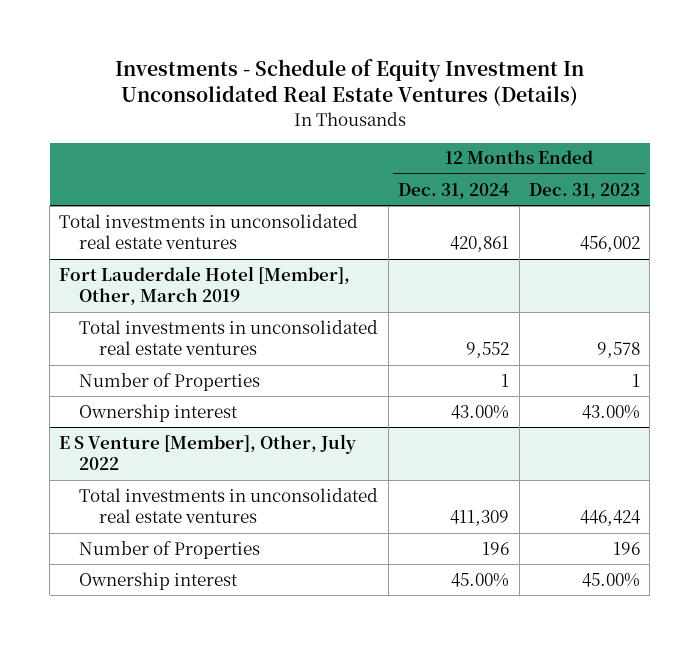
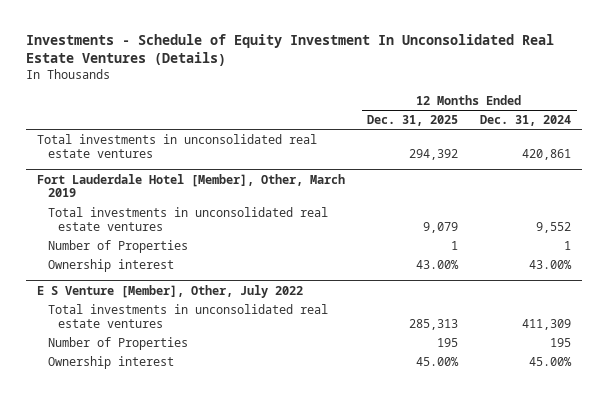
[529,182,641,199] Dec. 31, 2023 -> none
none -> [367,114,459,126] Dec. 31, 2025
[482,541,510,555] 196 -> [550,337,572,347] 195

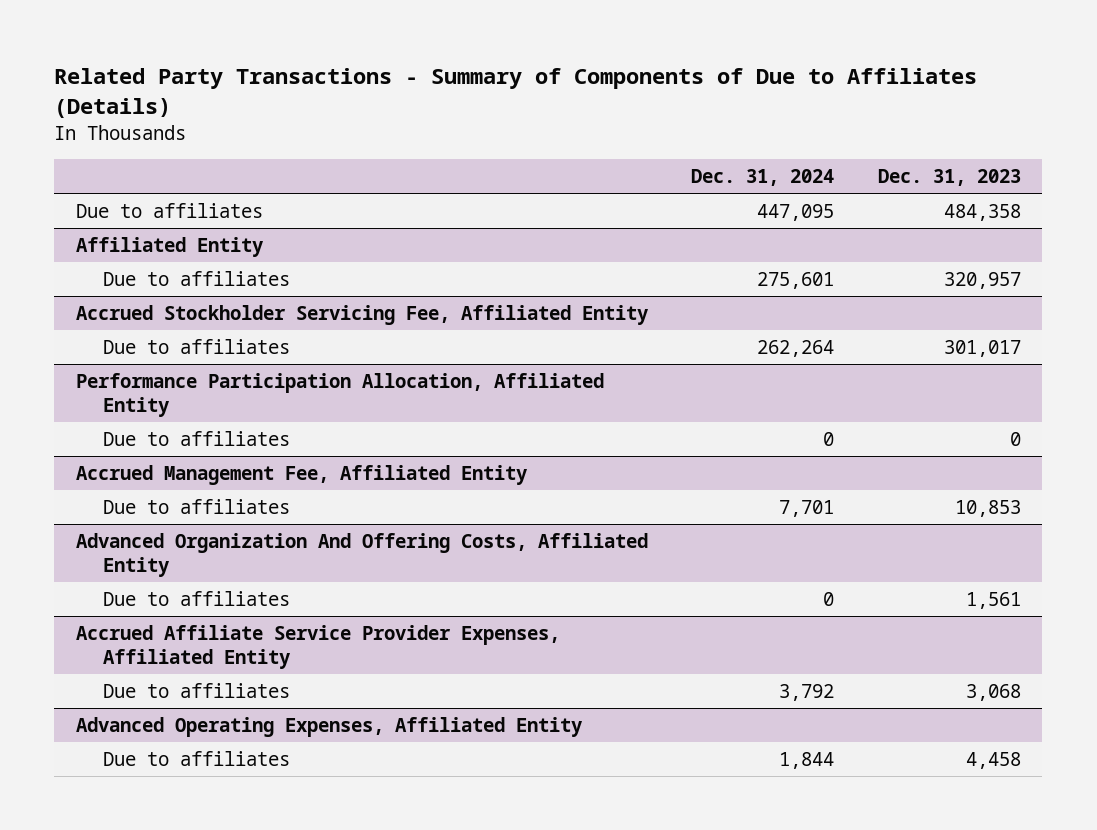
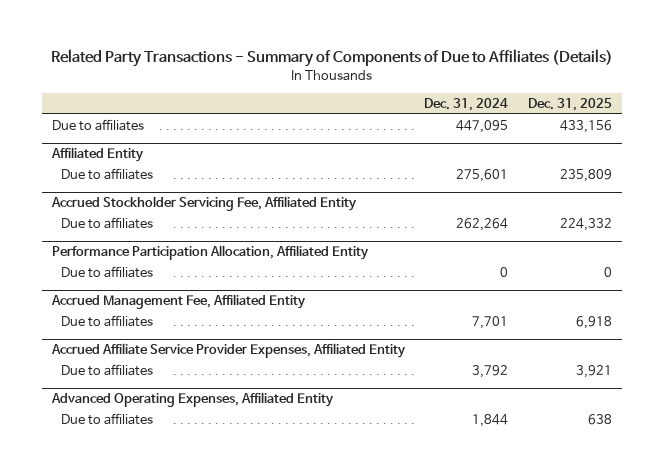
[877,169,1021,187] Dec. 31, 2023 -> none
none -> [528,98,613,112] Dec. 31, 2025
[75,533,648,577] Advanced Organization And Offering Costs, Affiliated Entity -> none
[102,591,290,607] Due to affiliates -> none

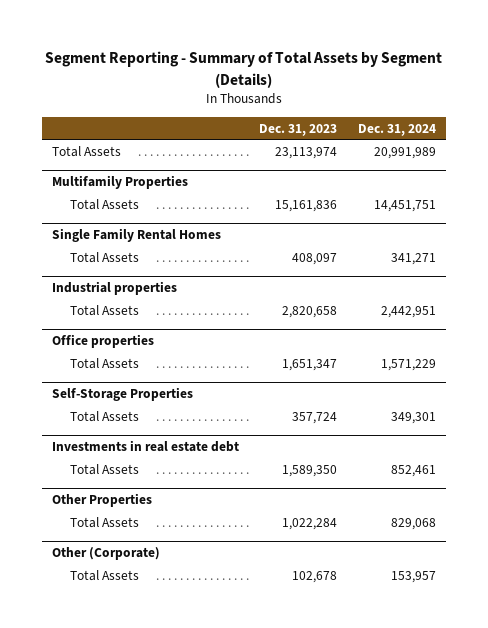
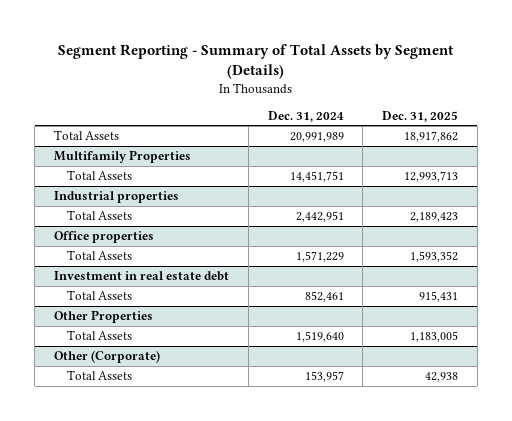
[259,123,338,136] Dec. 31, 2023 -> none
none -> [381,110,458,122] Dec. 31, 2025
[52,228,222,243] Single Family Rental Homes -> none
[69,251,139,263] Total Assets -> none
[52,387,194,402] Self-Storage Properties -> none
[69,410,139,422] Total Assets -> none
[52,440,240,453] Investments in real estate debt -> [54,271,230,282] Investment in real estate debt
[390,517,436,530] 829,068 -> [295,331,344,343] 1,519,640

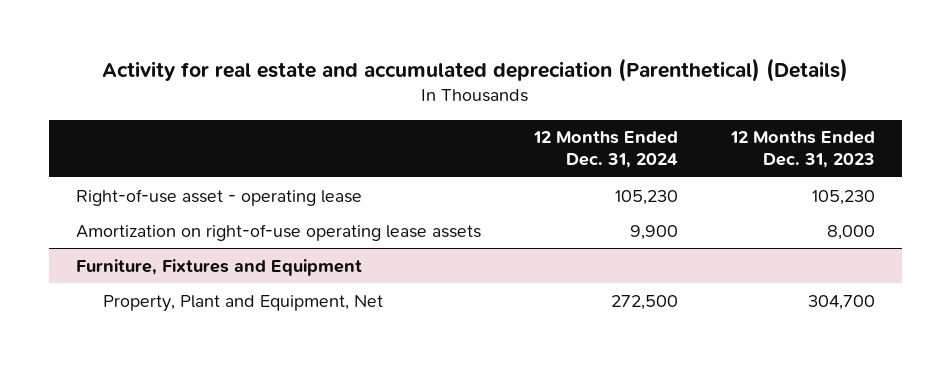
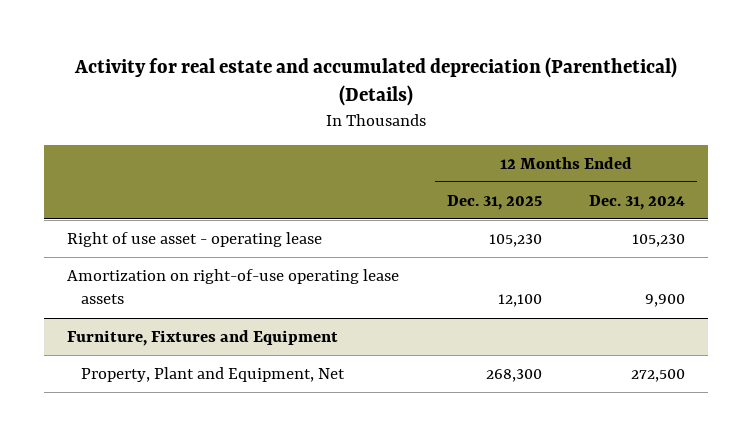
[730,131,876,169] 12 Months Ended Dec. 31, 2023 -> none
none -> [446,194,542,210] Dec. 31, 2025
[75,188,362,206] Right-of-use asset - operating lease -> [67,231,323,247] Right of use asset - operating lease

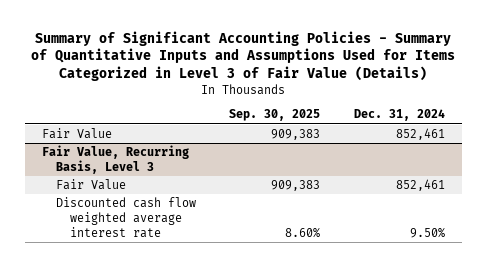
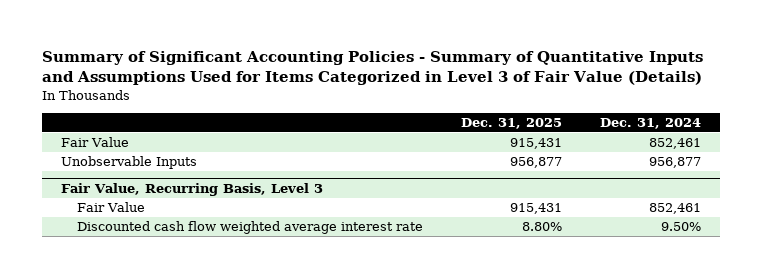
[229,109,321,122] Sep. 30, 2025 -> none
none -> [460,117,562,129] Dec. 31, 2025
none -> [60,156,197,170] Unobservable Inputs

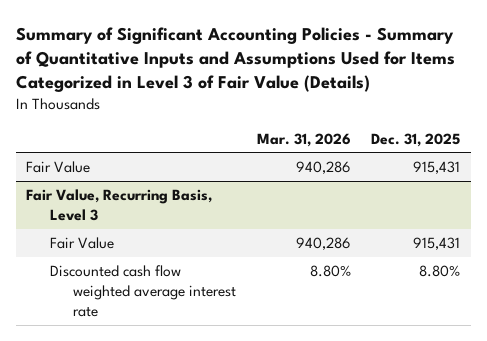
[600,117,702,129] Dec. 31, 2024 -> none
none -> [256,132,351,147] Mar. 31, 2026
[60,156,197,170] Unobservable Inputs -> none

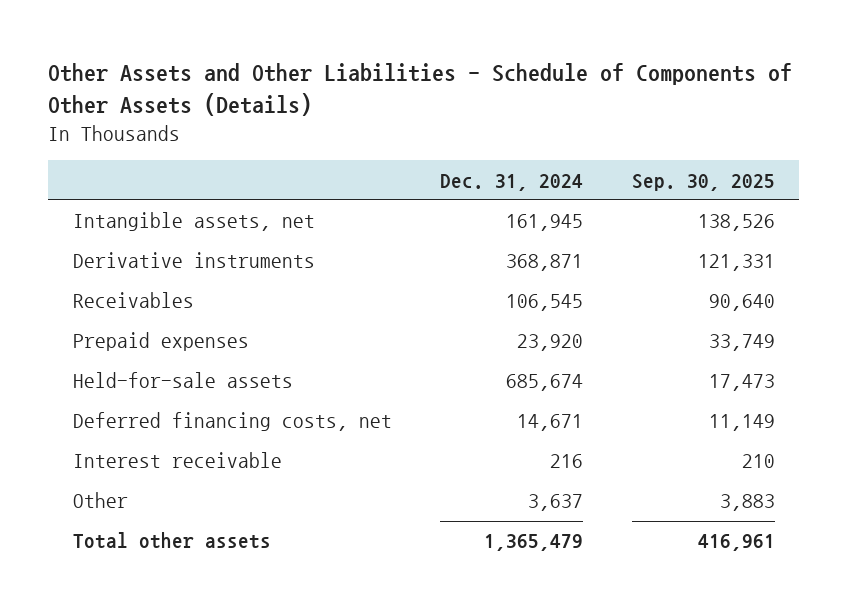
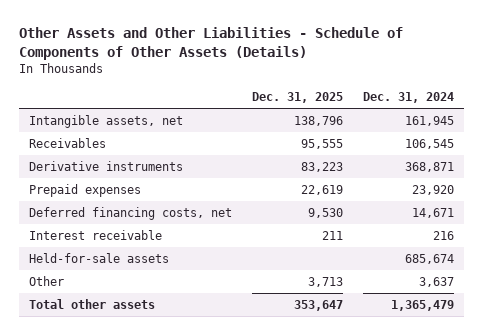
[632,173,776,191] Sep. 30, 2025 -> none
none -> [252,92,344,104] Dec. 31, 2025
[72,252,315,269] Derivative instruments -> [29,160,184,171] Derivative instruments
[72,372,293,389] Held-for-sale assets -> [29,252,170,263] Held-for-sale assets

